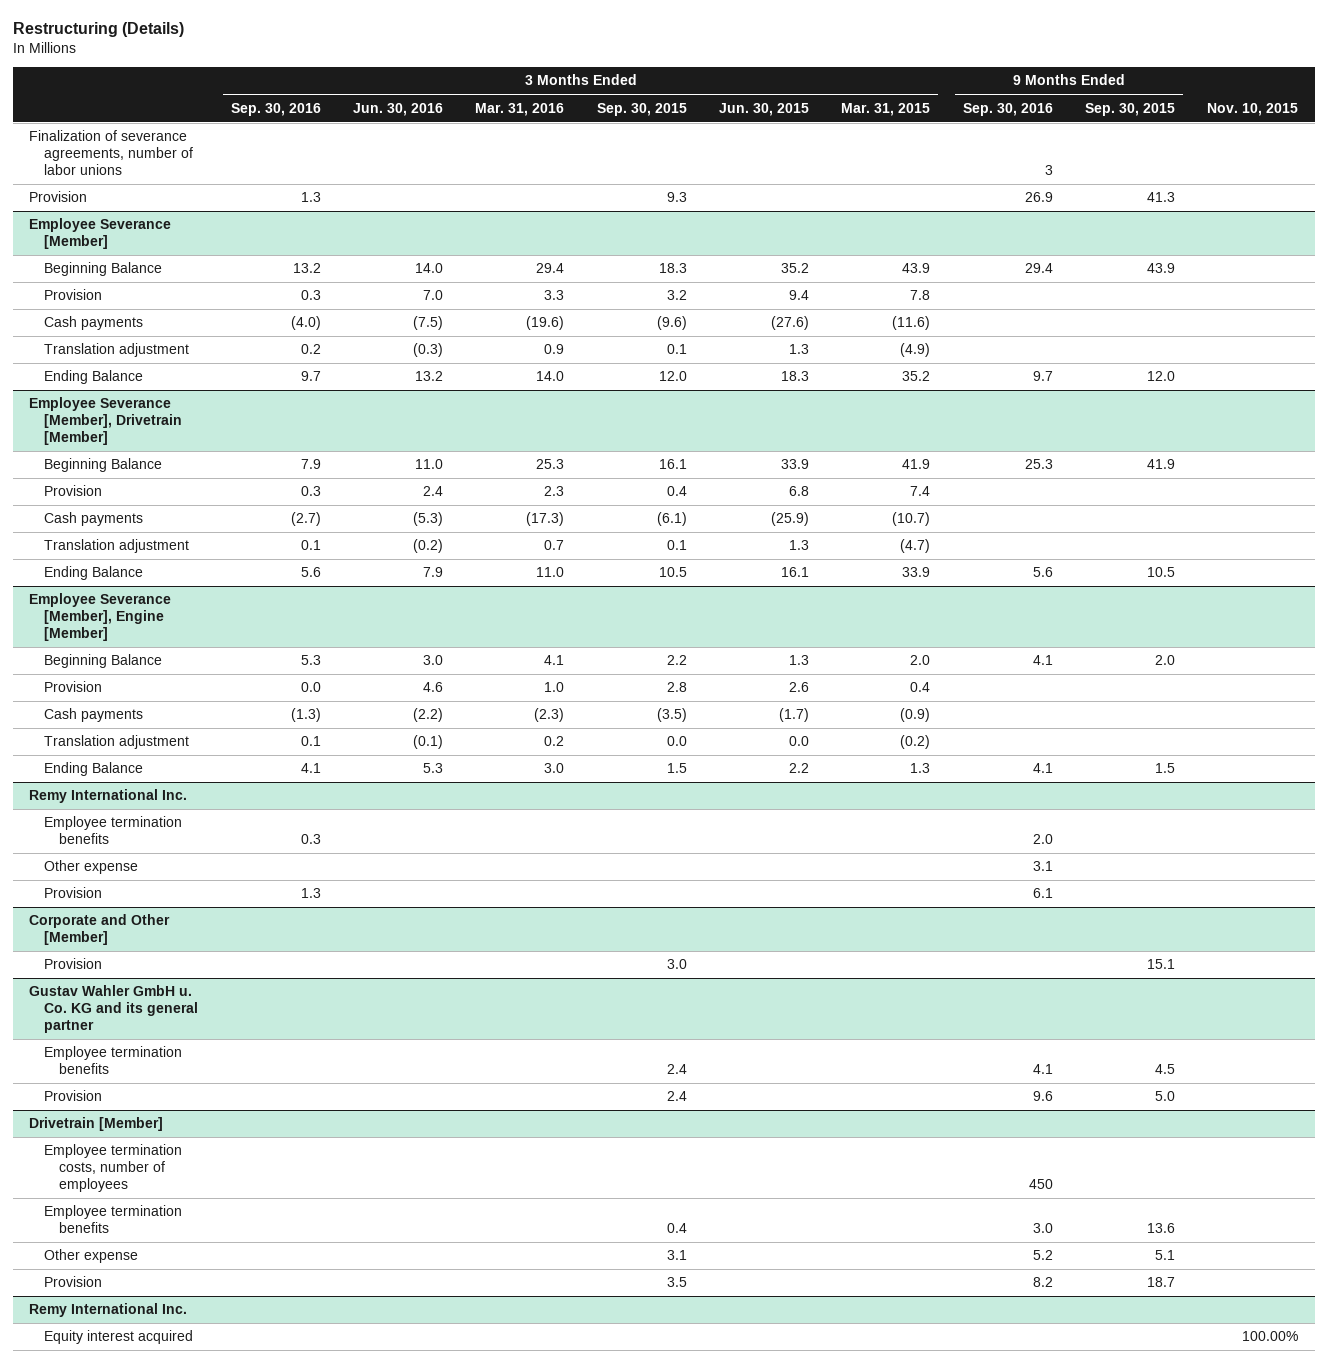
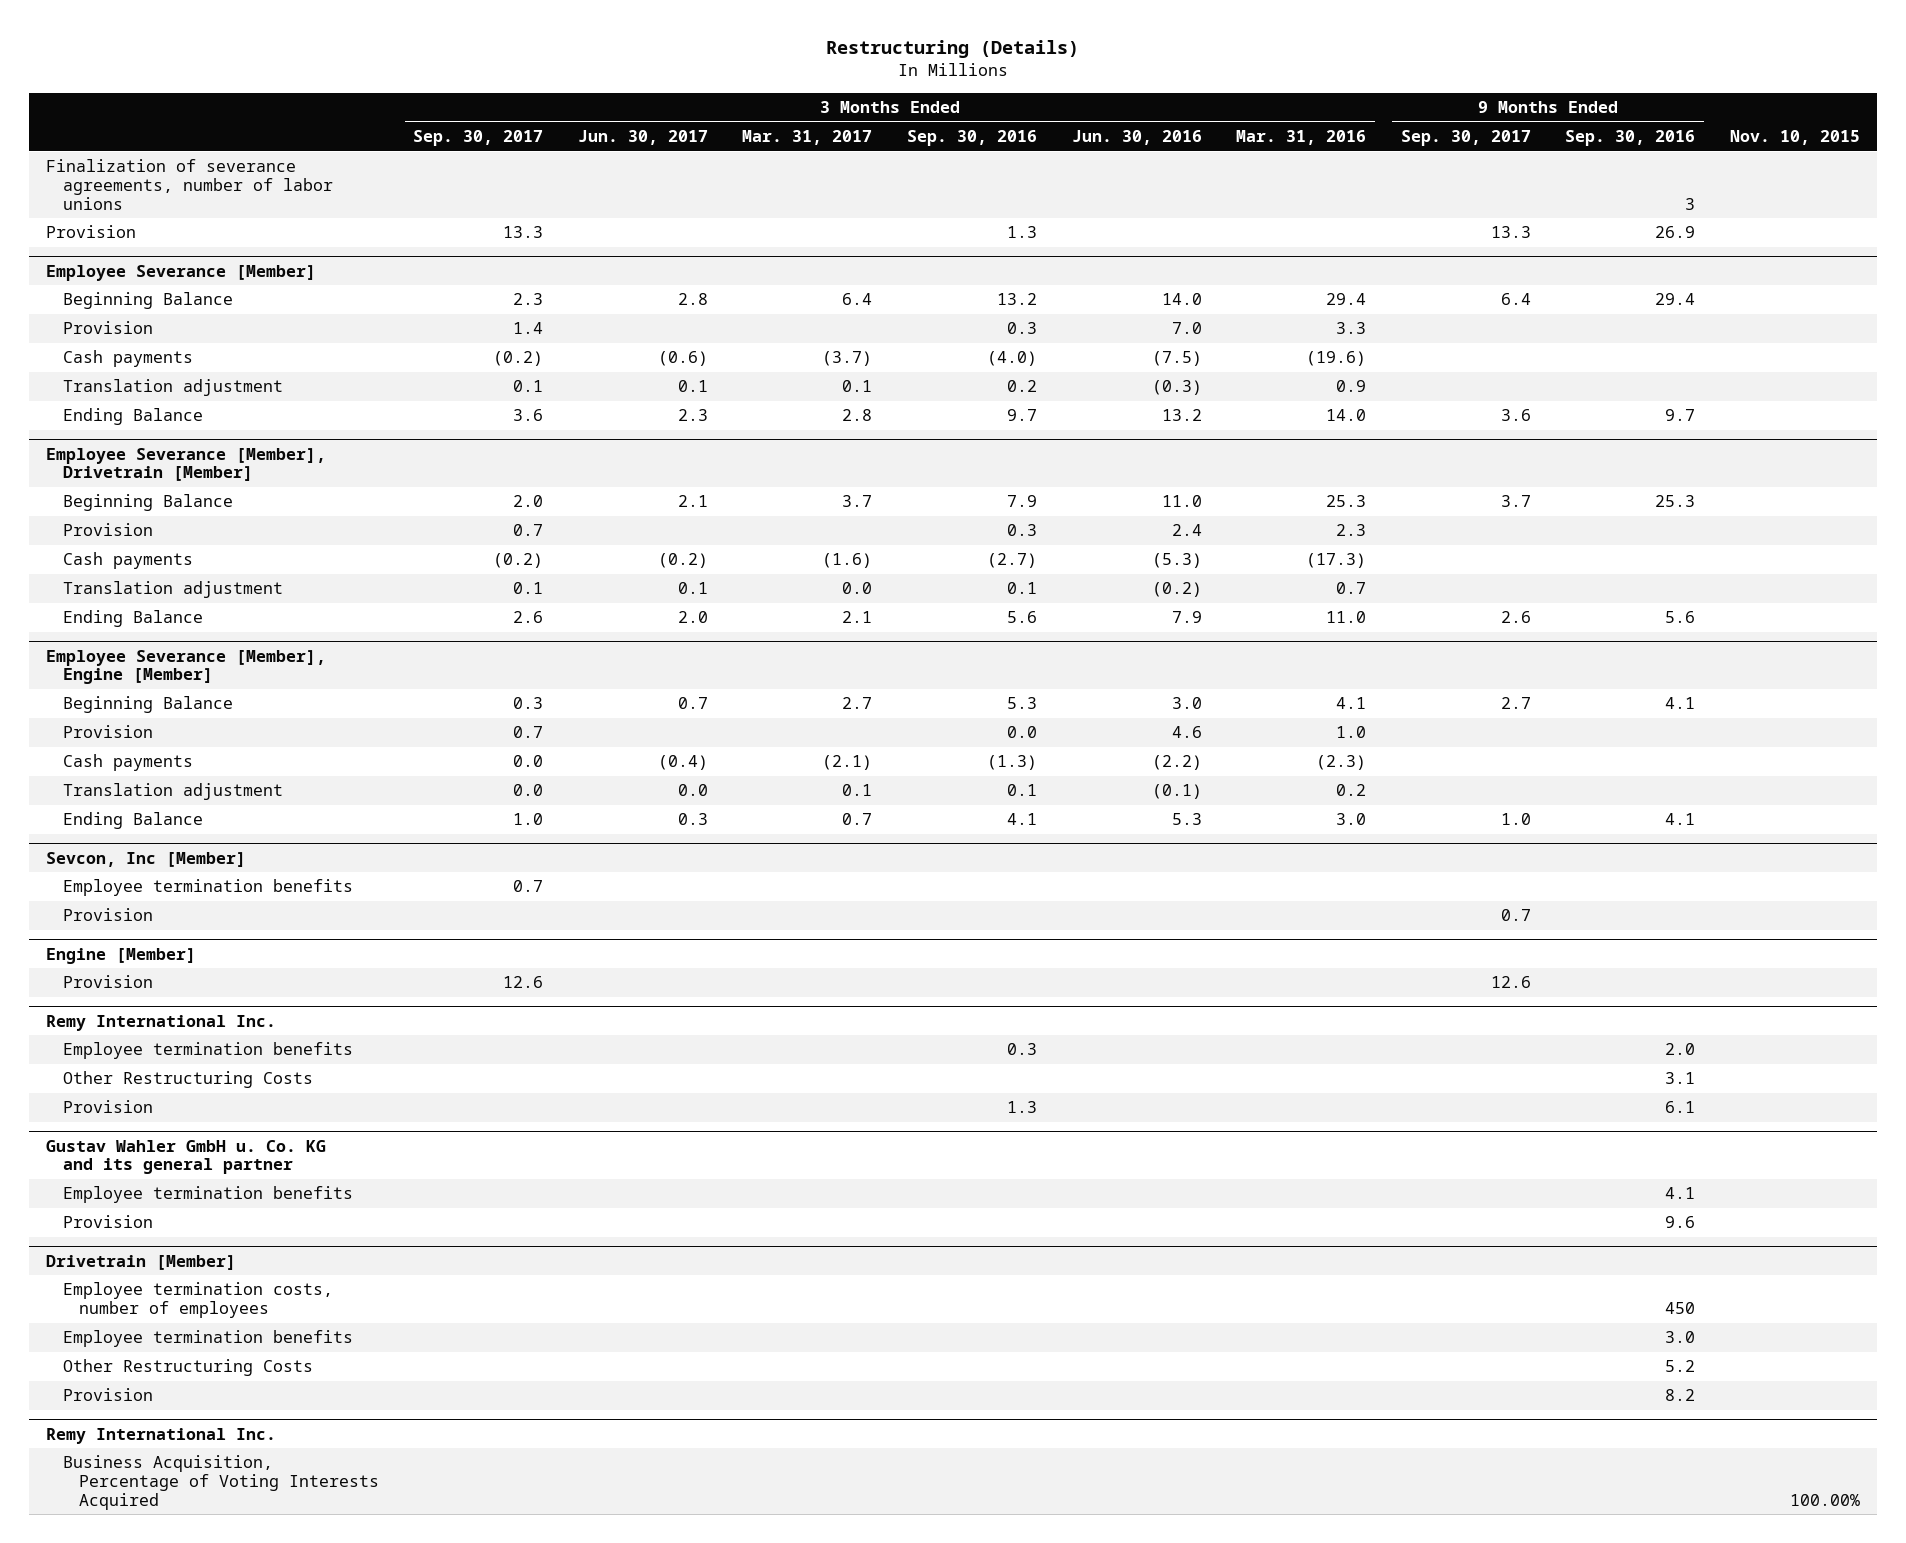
[596,102,687,116] Sep. 30, 2015 -> none
[719,102,810,116] Jun. 30, 2015 -> none
[841,102,931,116] Mar. 31, 2015 -> none
[1085,102,1176,116] Sep. 30, 2015 -> none
none -> [413,129,544,146] Sep. 30, 2017
none -> [577,129,708,145] Jun. 30, 2017
none -> [742,129,873,145] Mar. 31, 2017
none -> [1400,129,1531,146] Sep. 30, 2017
none -> [46,851,247,867] Sevcon, Inc [Member]
none -> [62,879,353,897] Employee termination benefits
none -> [62,908,153,922] Provision
none -> [46,947,197,964] Engine [Member]
none -> [62,975,153,989] Provision
[44,860,139,875] Other expense -> [62,1071,313,1089] Other Restructuring Costs
[29,914,171,946] Corporate and Other [Member] -> none
[44,958,103,970] Provision -> none
[44,1249,139,1264] Other expense -> [62,1359,313,1377] Other Restructuring Costs
[44,1330,194,1345] Equity interest acquired -> [62,1455,379,1510] Business Acquisition, Percentage of Voting Interests Acquired

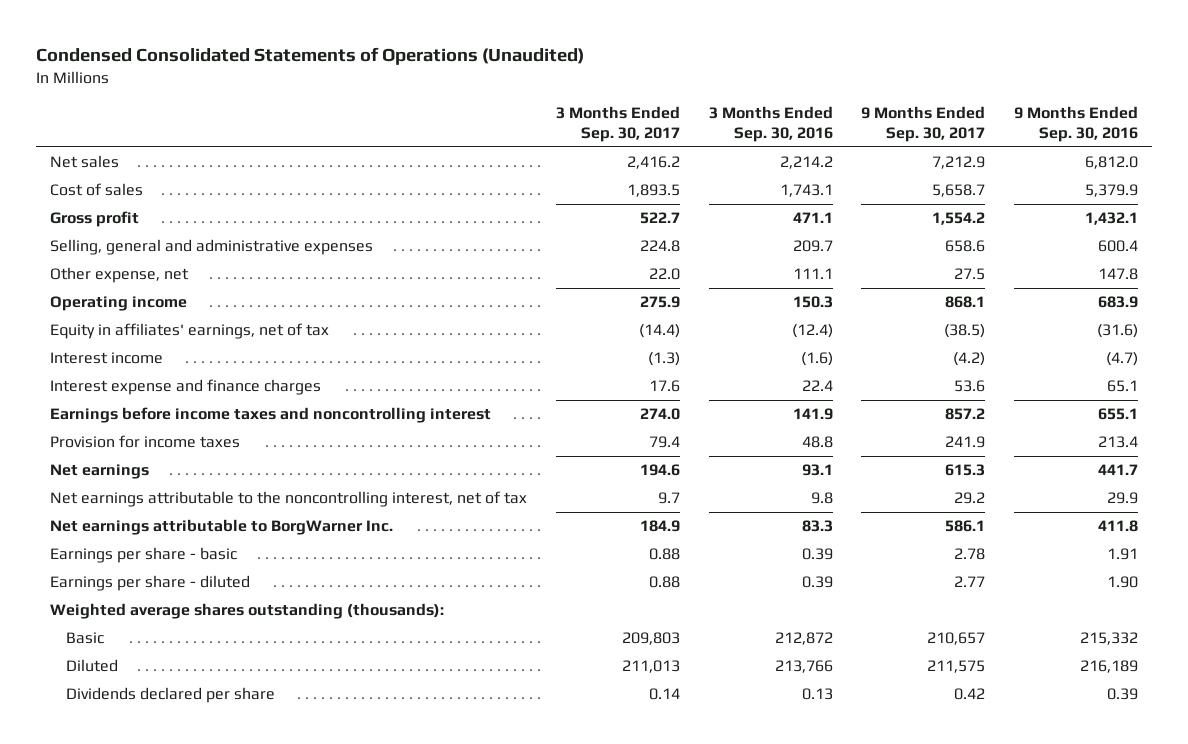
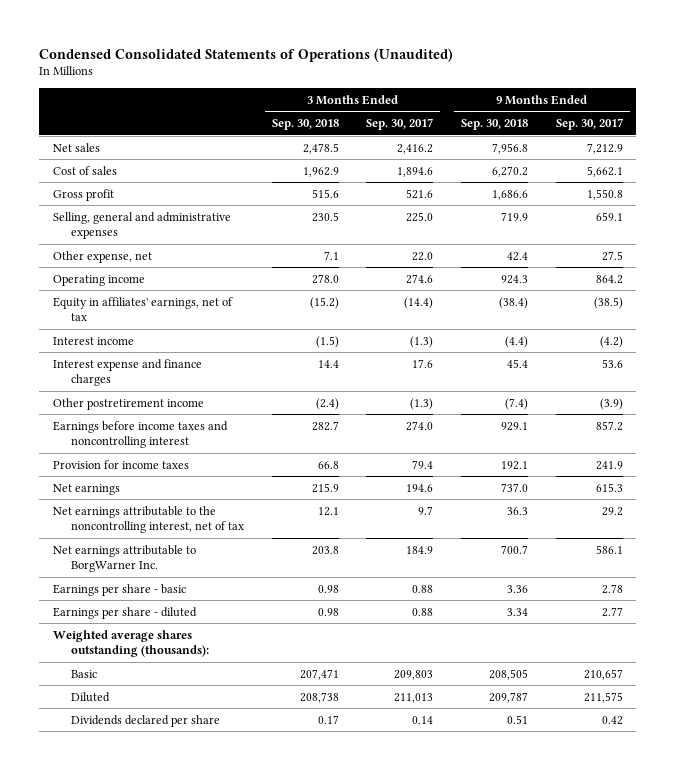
[708,105,833,143] 3 Months Ended Sep. 30, 2016 -> none
[1013,105,1138,143] 9 Months Ended Sep. 30, 2016 -> none
none -> [271,119,339,131] Sep. 30, 2018
none -> [461,119,529,131] Sep. 30, 2018
[626,184,680,198] 1,893.5 -> [397,166,434,177] 1,894.6
[932,184,986,198] 5,658.7 -> [586,165,623,177] 5,662.1
[639,212,680,225] 522.7 -> [406,188,434,199] 521.6
[932,212,986,226] 1,554.2 -> [586,188,623,200] 1,550.8
[639,240,680,253] 224.8 -> [406,211,434,222] 225.0
[945,240,986,253] 658.6 -> [595,211,623,221] 659.1
[639,296,680,309] 275.9 -> [406,273,434,284] 274.6
[945,296,986,309] 868.1 -> [595,274,623,284] 864.2
none -> [53,397,205,410] Other postretirement income

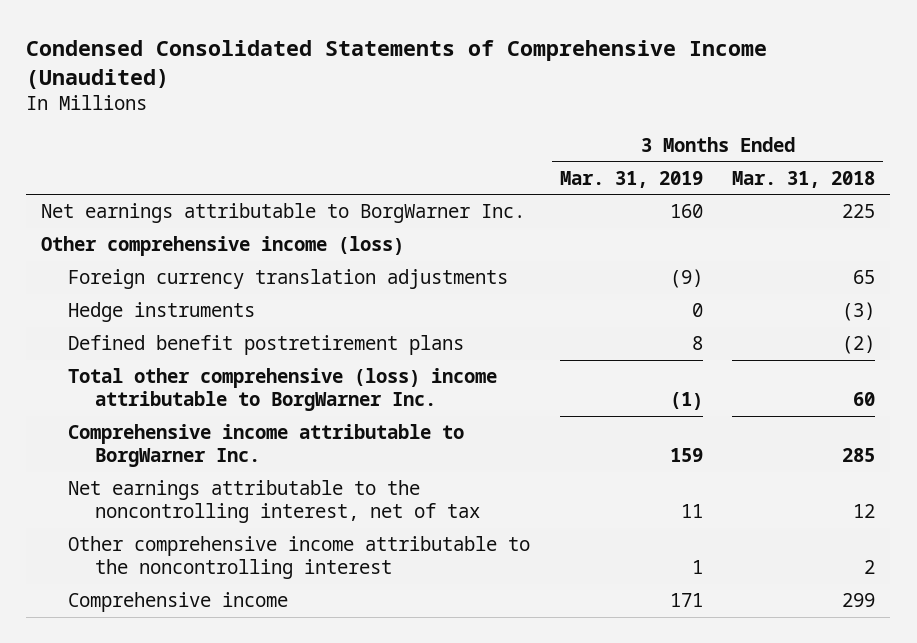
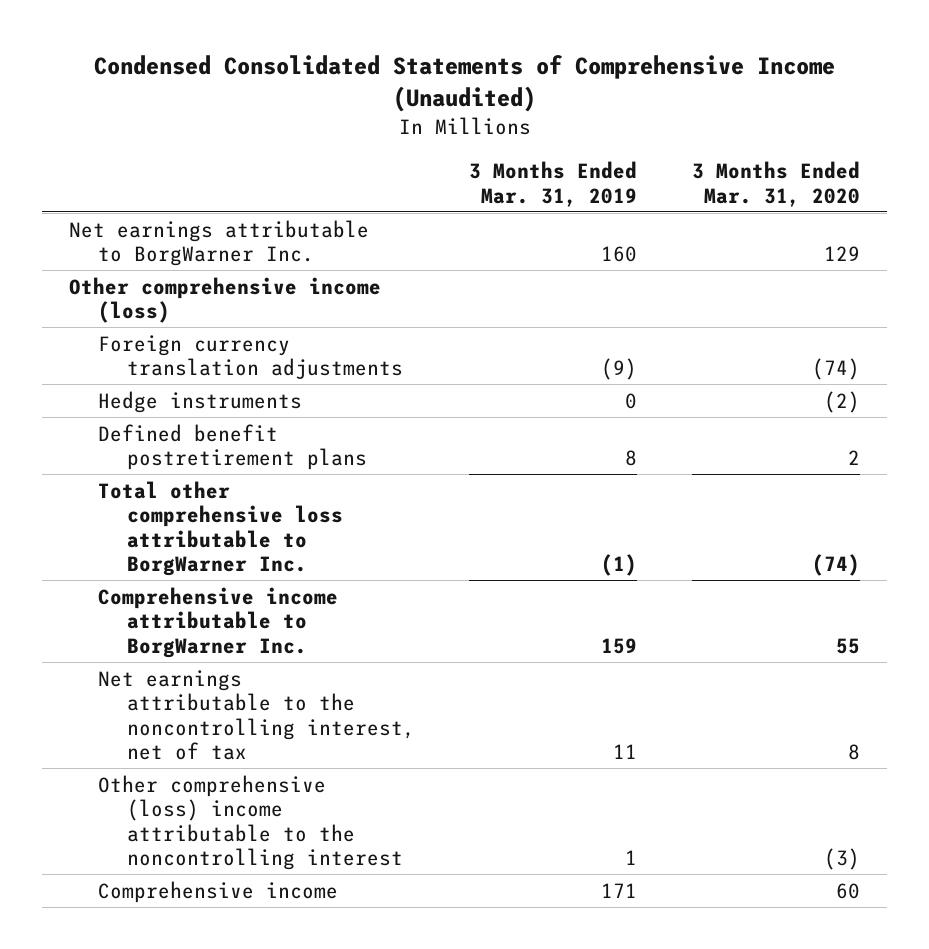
[732,170,876,188] Mar. 31, 2018 -> none
none -> [691,161,860,207] 3 Months Ended Mar. 31, 2020
[68,368,498,412] Total other comprehensive (loss) income attributable to BorgWarner Inc. -> [98,480,344,577] Total other comprehensive loss attributable to BorgWarner Inc.
[68,536,531,580] Other comprehensive income attributable to the noncontrolling interest -> [98,774,404,871] Other comprehensive (loss) income attributable to the noncontrolling interest

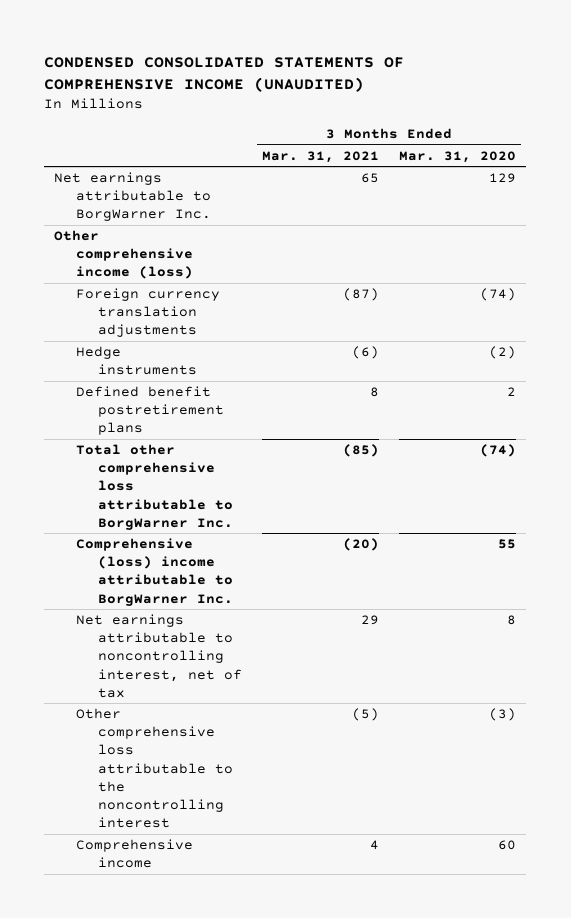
[93,55,835,113] Condensed Consolidated Statements of Comprehensive Income (Unaudited) -> [44,56,405,92] CONDENSED CONSOLIDATED STATEMENTS OF COMPREHENSIVE INCOME (UNAUDITED)
[469,161,638,207] 3 Months Ended Mar. 31, 2019 -> none
none -> [262,150,380,163] Mar. 31, 2021
[98,586,339,658] Comprehensive income attributable to BorgWarner Inc. -> [76,538,233,606] Comprehensive (loss) income attributable to BorgWarner Inc.
[98,669,416,761] Net earnings attributable to the noncontrolling interest, net of tax -> [76,614,242,698] Net earnings attributable to noncontrolling interest, net of tax
[98,774,404,871] Other comprehensive (loss) income attributable to the noncontrolling interest -> [76,708,233,829] Other comprehensive loss attributable to the noncontrolling interest

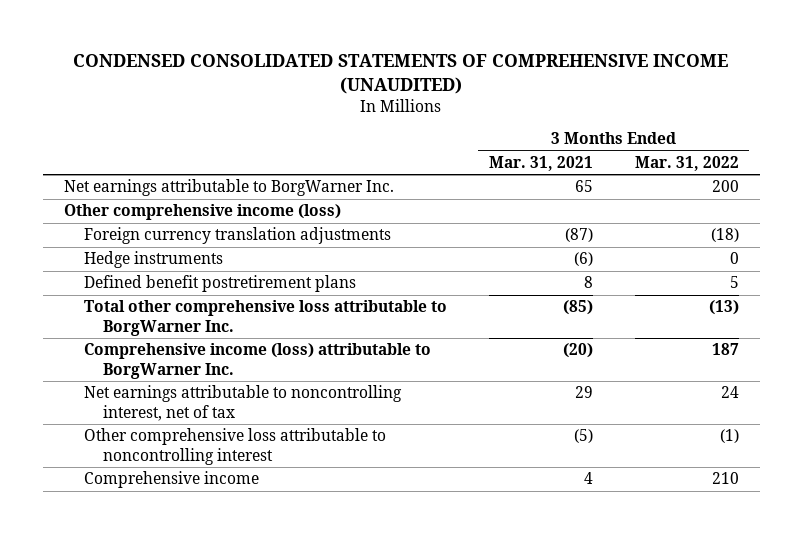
[399,150,517,163] Mar. 31, 2020 -> none
none -> [634,155,739,171] Mar. 31, 2022
[76,538,233,606] Comprehensive (loss) income attributable to BorgWarner Inc. -> [83,343,431,380] Comprehensive income (loss) attributable to BorgWarner Inc.
[76,708,233,829] Other comprehensive loss attributable to the noncontrolling interest -> [83,428,386,466] Other comprehensive loss attributable to noncontrolling interest

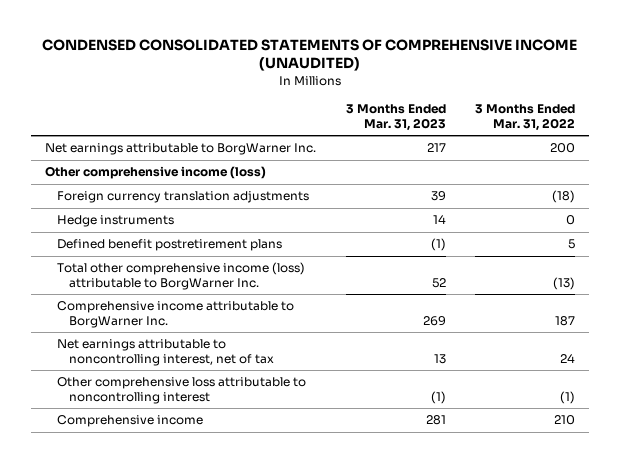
[488,155,593,171] Mar. 31, 2021 -> none
none -> [345,104,446,131] 3 Months Ended Mar. 31, 2023
[83,300,447,337] Total other comprehensive loss attributable to BorgWarner Inc. -> [57,262,306,290] Total other comprehensive income (loss) attributable to BorgWarner Inc.
[83,343,431,380] Comprehensive income (loss) attributable to BorgWarner Inc. -> [57,301,295,328] Comprehensive income attributable to BorgWarner Inc.

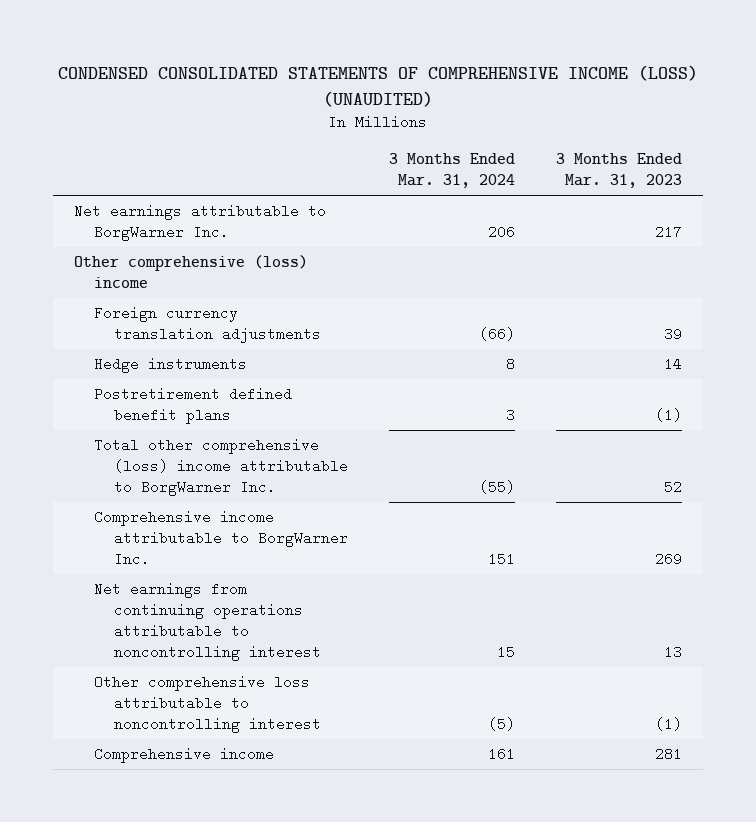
[42,38,578,72] CONDENSED CONSOLIDATED STATEMENTS OF COMPREHENSIVE INCOME (UNAUDITED) -> [58,65,699,107] CONDENSED CONSOLIDATED STATEMENTS OF COMPREHENSIVE INCOME (LOSS) (UNAUDITED)
[474,104,575,131] 3 Months Ended Mar. 31, 2022 -> none
none -> [389,153,516,189] 3 Months Ended Mar. 31, 2024
[45,166,267,180] Other comprehensive income (loss) -> [73,255,308,288] Other comprehensive (loss) income
[57,239,283,252] Defined benefit postretirement plans -> [93,387,292,424] Postretirement defined benefit plans
[57,262,306,290] Total other comprehensive income (loss) attributable to BorgWarner Inc. -> [93,438,348,496] Total other comprehensive (loss) income attributable to BorgWarner Inc.
[57,339,274,366] Net earnings attributable to noncontrolling interest, net of tax -> [93,582,321,661] Net earnings from continuing operations attributable to noncontrolling interest

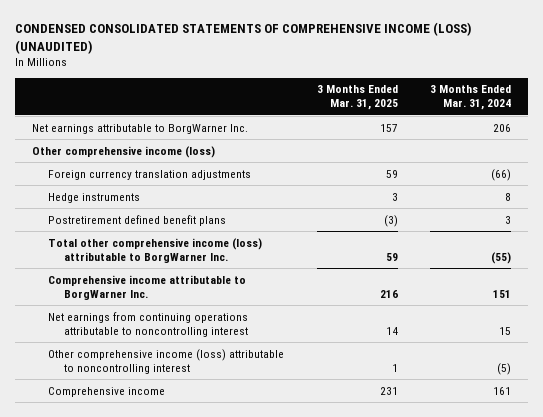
[556,153,683,189] 3 Months Ended Mar. 31, 2023 -> none
none -> [316,85,398,111] 3 Months Ended Mar. 31, 2025
[73,255,308,288] Other comprehensive (loss) income -> [31,145,215,158] Other comprehensive income (loss)
[93,438,348,496] Total other comprehensive (loss) income attributable to BorgWarner Inc. -> [47,237,262,263] Total other comprehensive income (loss) attributable to BorgWarner Inc.
[93,675,321,733] Other comprehensive loss attributable to noncontrolling interest -> [47,348,284,374] Other comprehensive income (loss) attributable to noncontrolling interest

